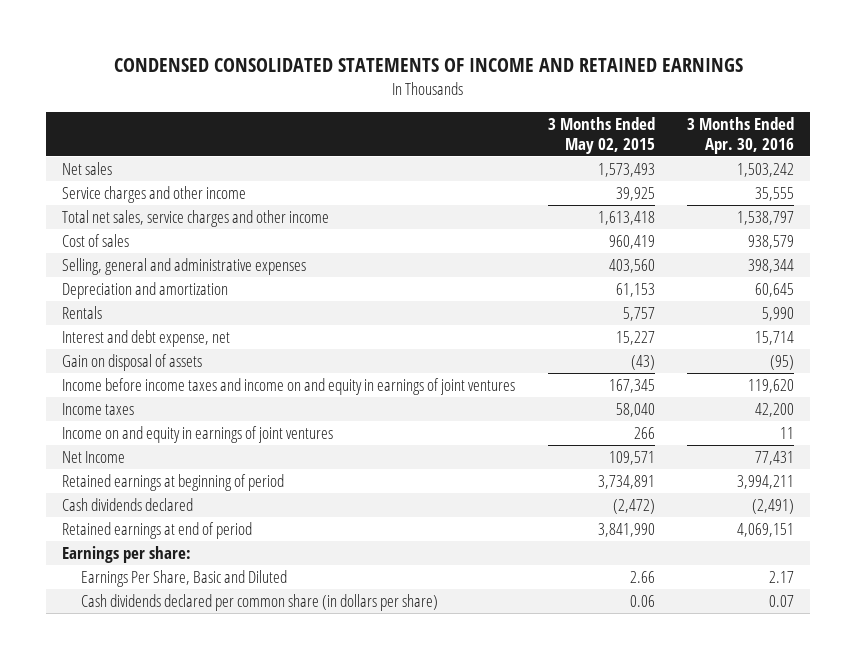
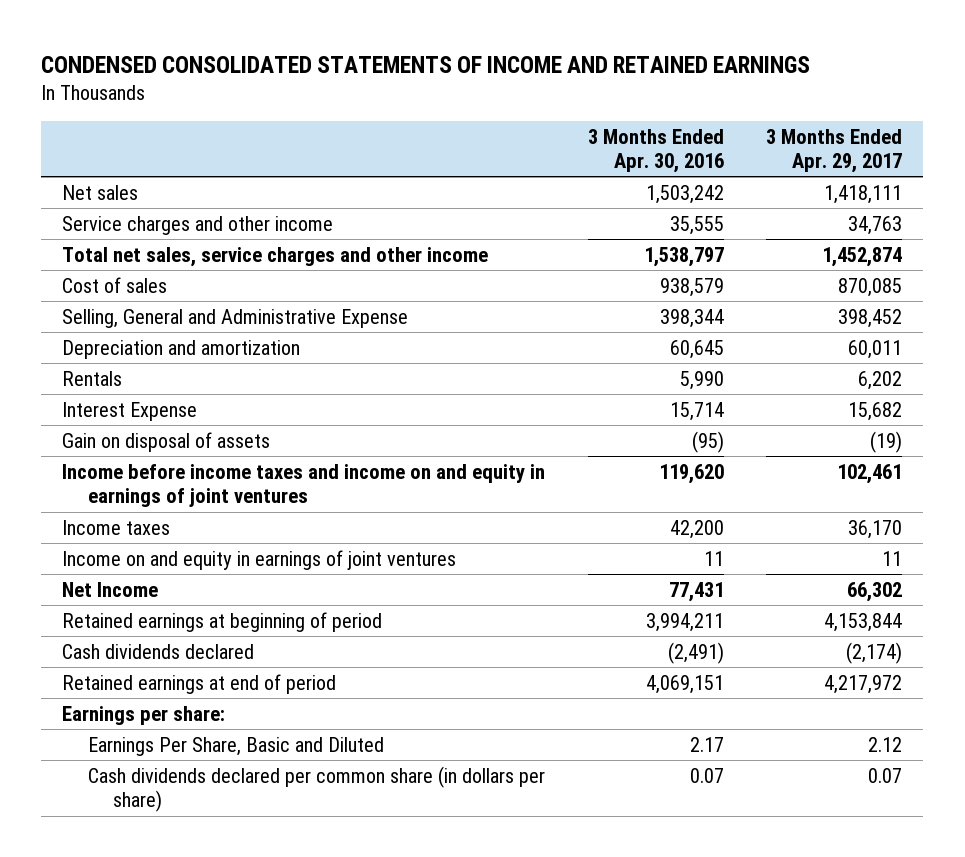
[547,116,655,154] 3 Months Ended May 02, 2015 -> none
none -> [766,128,903,173] 3 Months Ended Apr. 29, 2017
[62,257,307,275] Selling, general and administrative expenses -> [62,308,409,328] Selling, General and Administrative Expense
[62,329,231,347] Interest and debt expense, net -> [62,401,198,421] Interest Expense

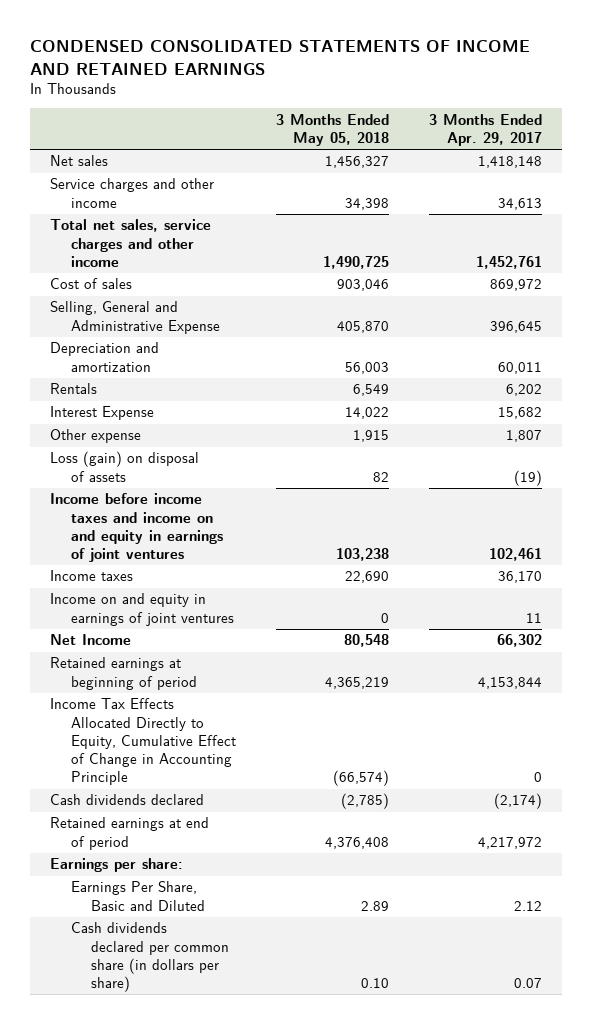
[587,128,724,173] 3 Months Ended Apr. 30, 2016 -> none
none -> [275,113,389,147] 3 Months Ended May 05, 2018
[824,184,903,204] 1,418,111 -> [478,156,543,169] 1,418,148
[848,215,903,235] 34,763 -> [498,197,543,210] 34,613
[822,246,903,267] 1,452,874 -> [476,255,543,269] 1,452,761
[838,277,903,297] 870,085 -> [490,279,543,292] 869,972
[838,308,903,328] 398,452 -> [490,320,543,333] 396,645
none -> [50,429,142,444] Other expense
[62,431,271,452] Gain on disposal of assets -> [50,451,200,482] Loss (gain) on disposal of assets
none -> [50,698,236,786] Income Tax Effects Allocated Directly to Equity, Cumulative Effect of Change in Accounting Principle

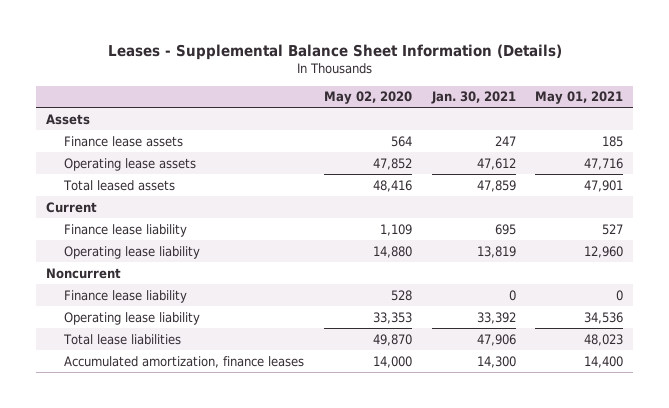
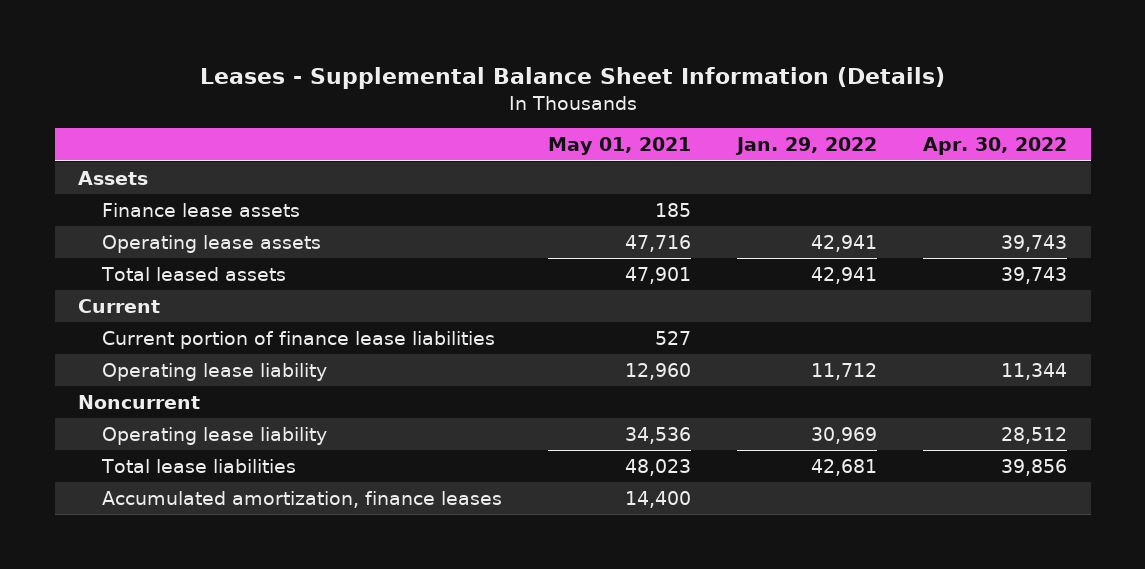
[323,91,412,105] May 02, 2020 -> none
[430,91,516,105] Jan. 30, 2021 -> none
none -> [735,137,878,156] Jan. 29, 2022
none -> [923,137,1068,156] Apr. 30, 2022
[64,223,188,237] Finance lease liability -> [101,330,495,349] Current portion of finance lease liabilities
[64,289,188,303] Finance lease liability -> none

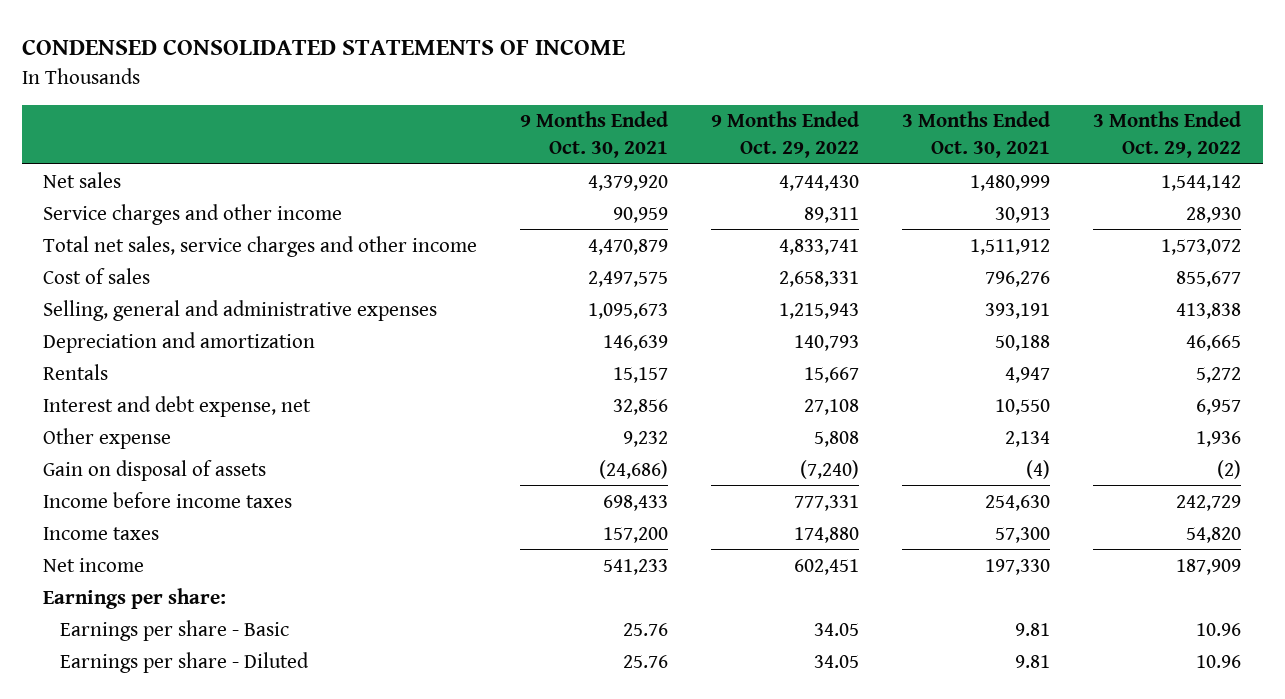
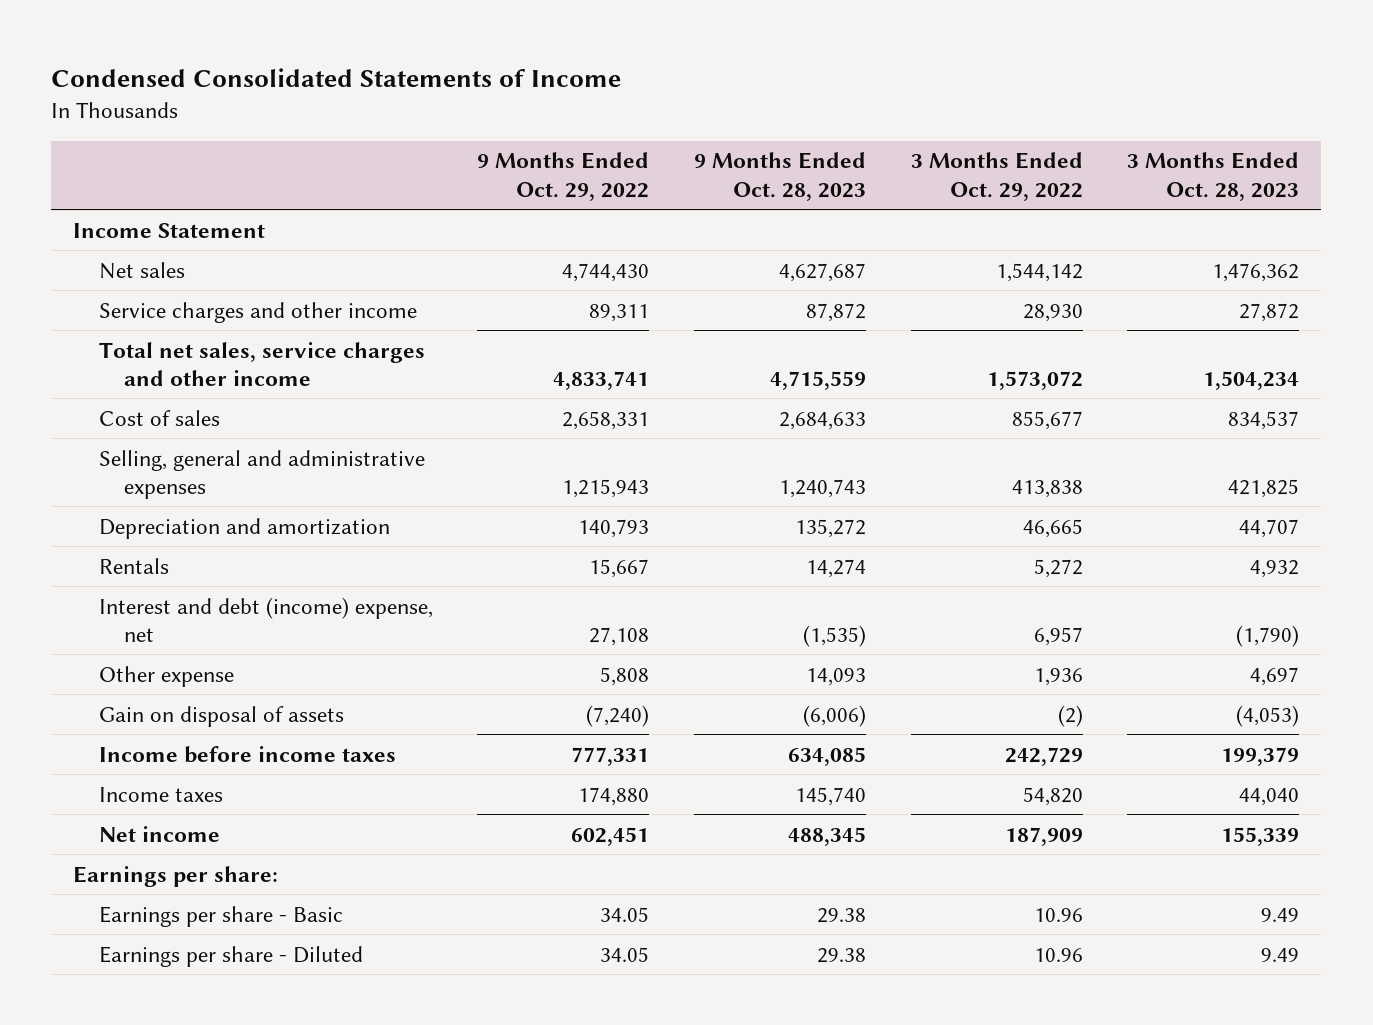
[21,38,625,55] CONDENSED CONSOLIDATED STATEMENTS OF INCOME -> [51,67,622,87] Condensed Consolidated Statements of Income
[520,111,669,159] 9 Months Ended Oct. 30, 2021 -> none
[902,111,1051,159] 3 Months Ended Oct. 30, 2021 -> none
none -> [693,152,866,201] 9 Months Ended Oct. 28, 2023
none -> [1127,152,1300,201] 3 Months Ended Oct. 28, 2023
none -> [73,222,266,238] Income Statement
[43,395,312,417] Interest and debt expense, net -> [98,596,433,642] Interest and debt (income) expense, net

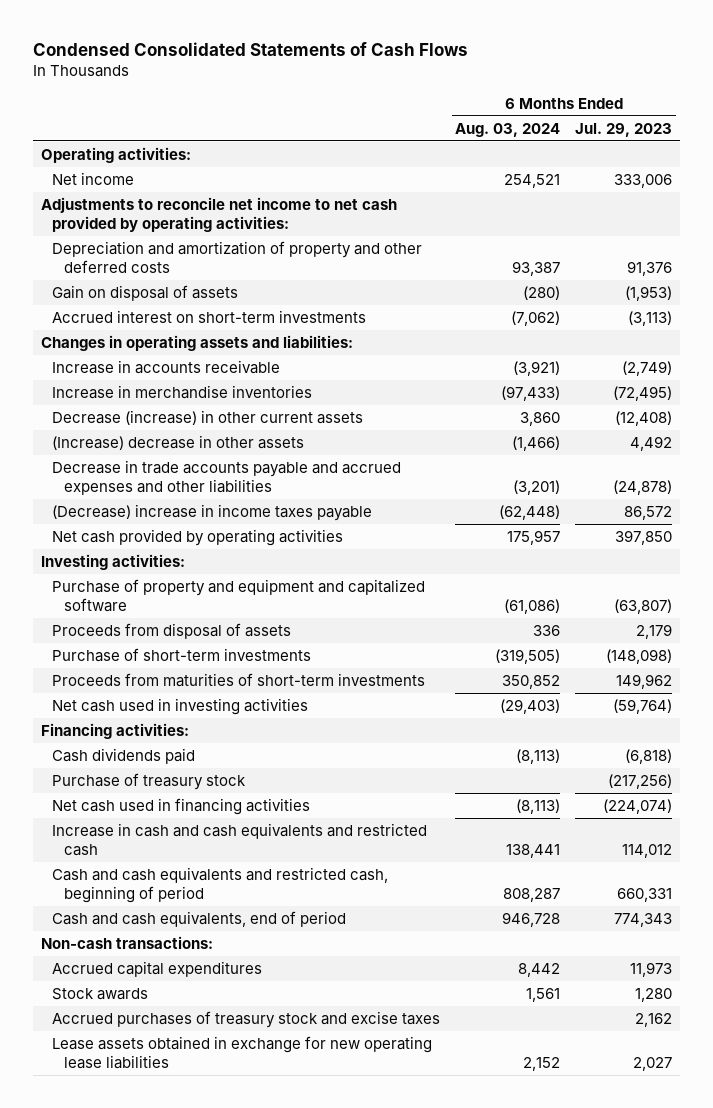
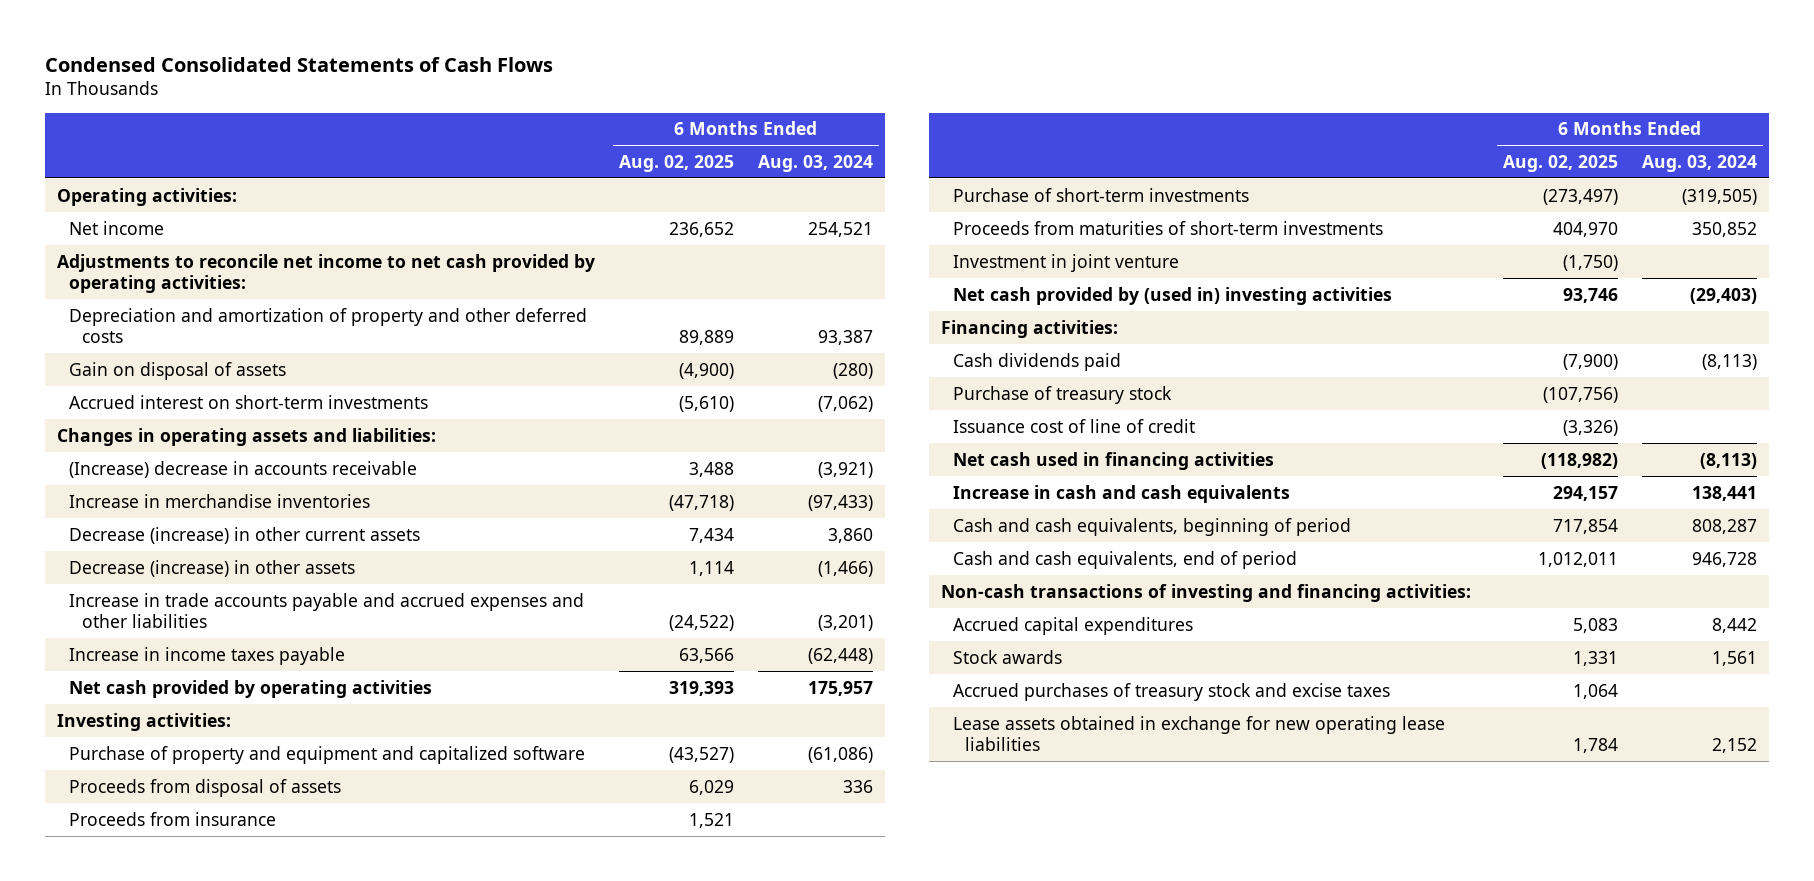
[575,122,673,137] Jul. 29, 2023 -> none
none -> [619,154,735,172] Aug. 02, 2025
[52,359,281,374] Increase in accounts receivable -> [69,460,418,478] (Increase) decrease in accounts receivable
[52,434,305,450] (Increase) decrease in other assets -> [69,559,356,577] Decrease (increase) in other assets
[52,459,402,495] Decrease in trade accounts payable and accrued expenses and other liabilities -> [69,592,585,629] Increase in trade accounts payable and accrued expenses and other liabilities
[52,503,373,521] (Decrease) increase in income taxes payable -> [69,646,346,665] Increase in income taxes payable
none -> [69,811,277,826] Proceeds from insurance
none -> [952,253,1179,272] Investment in joint venture
[52,697,309,715] Net cash used in investing activities -> [952,286,1392,305] Net cash provided by (used in) investing activities
none -> [952,418,1195,433] Issuance cost of line of credit
[52,822,428,856] Increase in cash and cash equivalents and restricted cash -> [952,484,1290,503] Increase in cash and cash equivalents
[52,866,389,903] Cash and cash equivalents and restricted cash, beginning of period -> [952,517,1351,536] Cash and cash equivalents, beginning of period
[40,935,213,949] Non-cash transactions: -> [940,583,1471,602] Non-cash transactions of investing and financing activities:

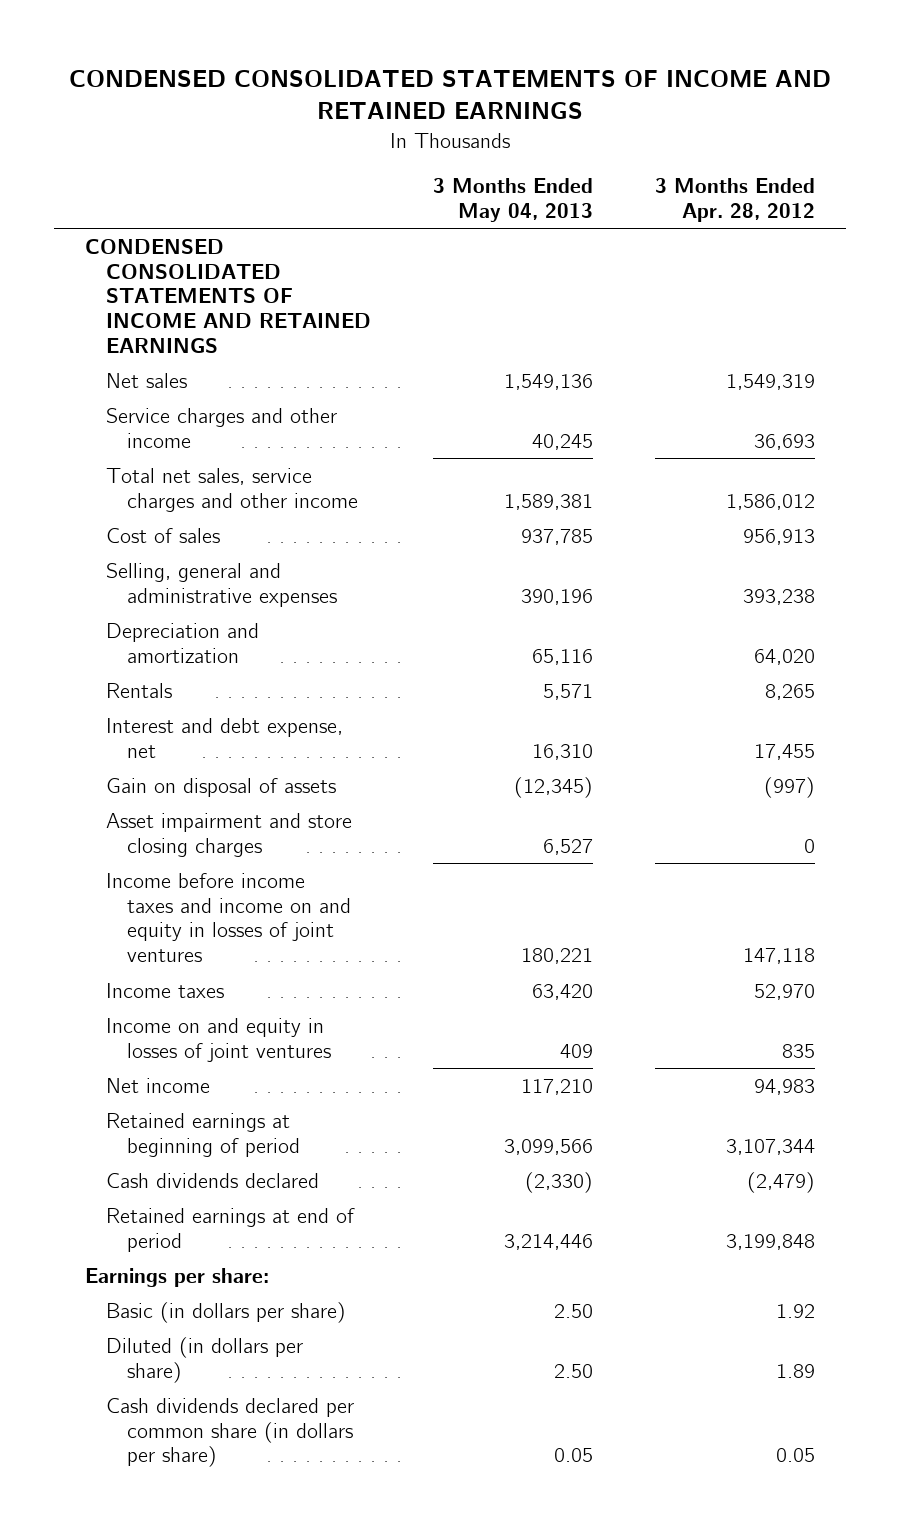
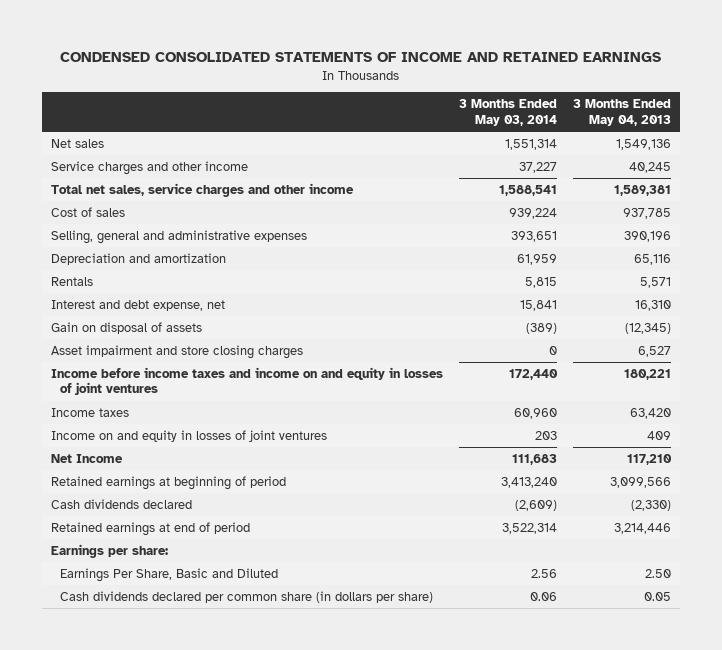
[654,178,815,223] 3 Months Ended Apr. 28, 2012 -> none
none -> [459,99,558,126] 3 Months Ended May 03, 2014
[85,238,372,354] CONDENSED CONSOLIDATED STATEMENTS OF INCOME AND RETAINED EARNINGS -> none
[106,1077,211,1093] Net income -> [50,454,123,464] Net Income
[106,1301,347,1323] Basic (in dollars per share) -> none
[106,1336,304,1383] Diluted (in dollars per share) -> none
none -> [60,568,279,583] Earnings Per Share, Basic and Diluted

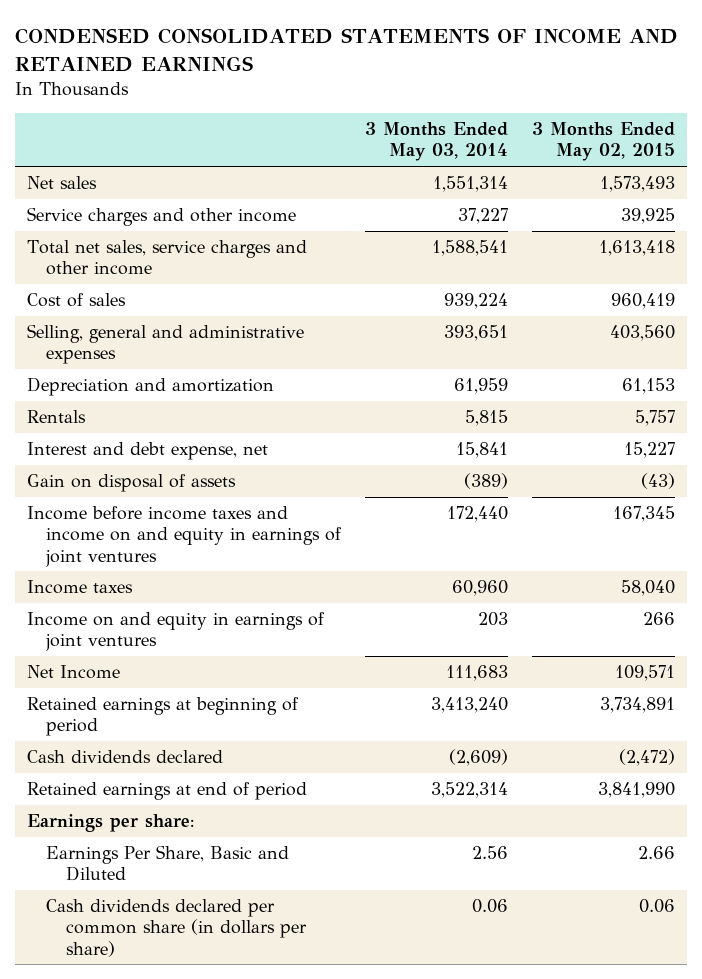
[573,99,672,126] 3 Months Ended May 04, 2013 -> none
none -> [531,122,675,162] 3 Months Ended May 02, 2015
[50,345,303,360] Asset impairment and store closing charges -> none
[50,367,443,396] Income before income taxes and income on and equity in losses of joint ventures -> [27,506,343,567] Income before income taxes and income on and equity in earnings of joint ventures
[50,430,327,443] Income on and equity in losses of joint ventures -> [27,612,326,652] Income on and equity in earnings of joint ventures

